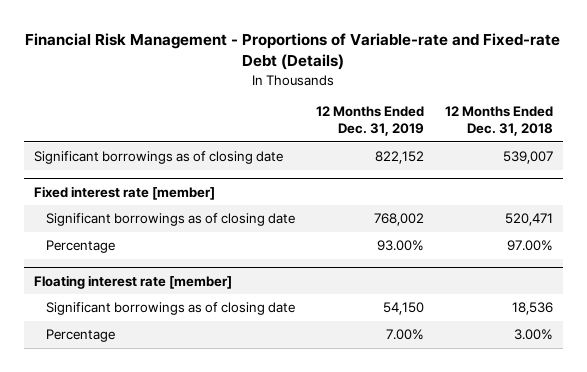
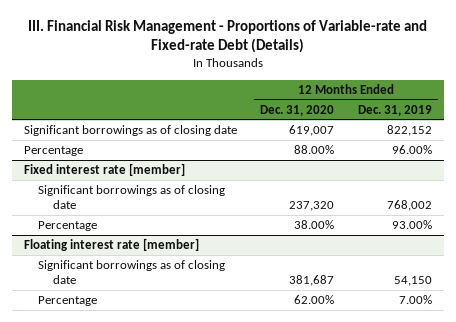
[25,33,561,71] Financial Risk Management - Proportions of Variable-rate and Fixed-rate Debt (Details) -> [27,19,427,54] III. Financial Risk Management - Proportions of Variable-rate and Fixed-rate Debt (Details)
[444,106,553,137] 12 Months Ended Dec. 31, 2018 -> none
none -> [260,104,335,116] Dec. 31, 2020
none -> [23,146,83,157] Percentage

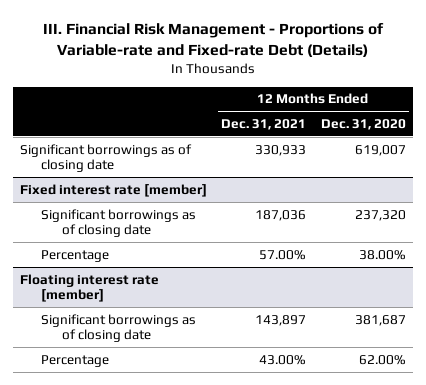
[358,104,433,116] Dec. 31, 2019 -> none
none -> [221,119,307,131] Dec. 31, 2021
[23,146,83,157] Percentage -> none

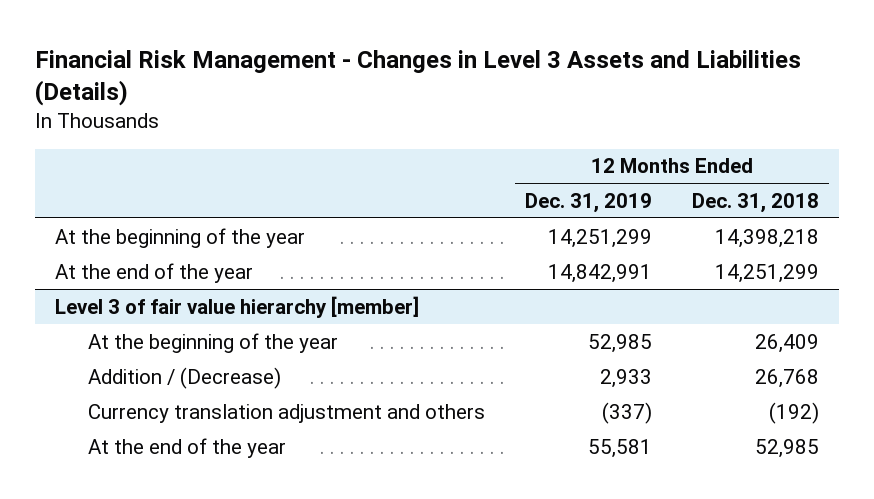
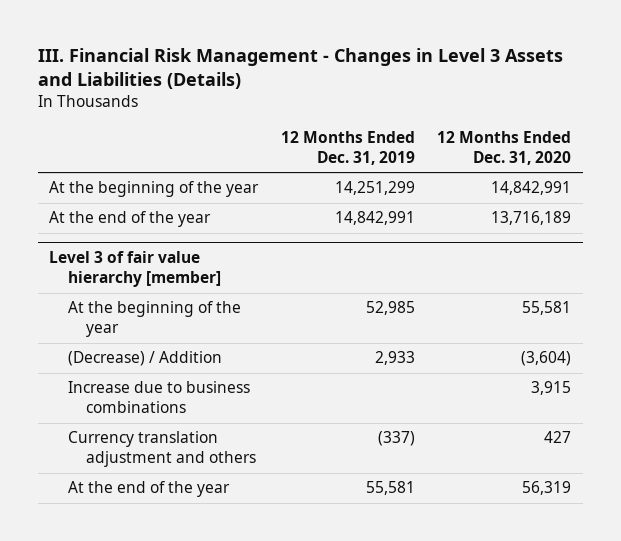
[35,49,802,106] Financial Risk Management - Changes in Level 3 Assets and Liabilities (Details) -> [37,48,563,90] III. Financial Risk Management - Changes in Level 3 Assets and Liabilities (Details)
[691,192,819,213] Dec. 31, 2018 -> none
none -> [437,131,572,166] 12 Months Ended Dec. 31, 2020
[87,366,281,389] Addition / (Decrease) -> [67,351,222,367] (Decrease) / Addition
none -> [67,381,250,414] Increase due to business combinations

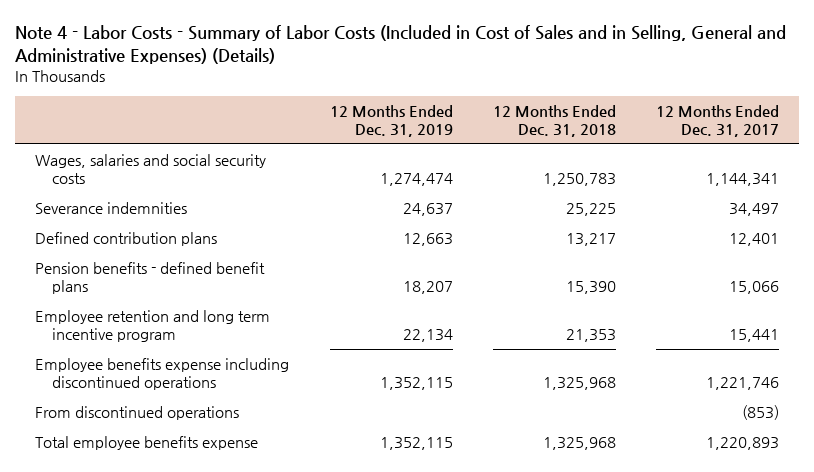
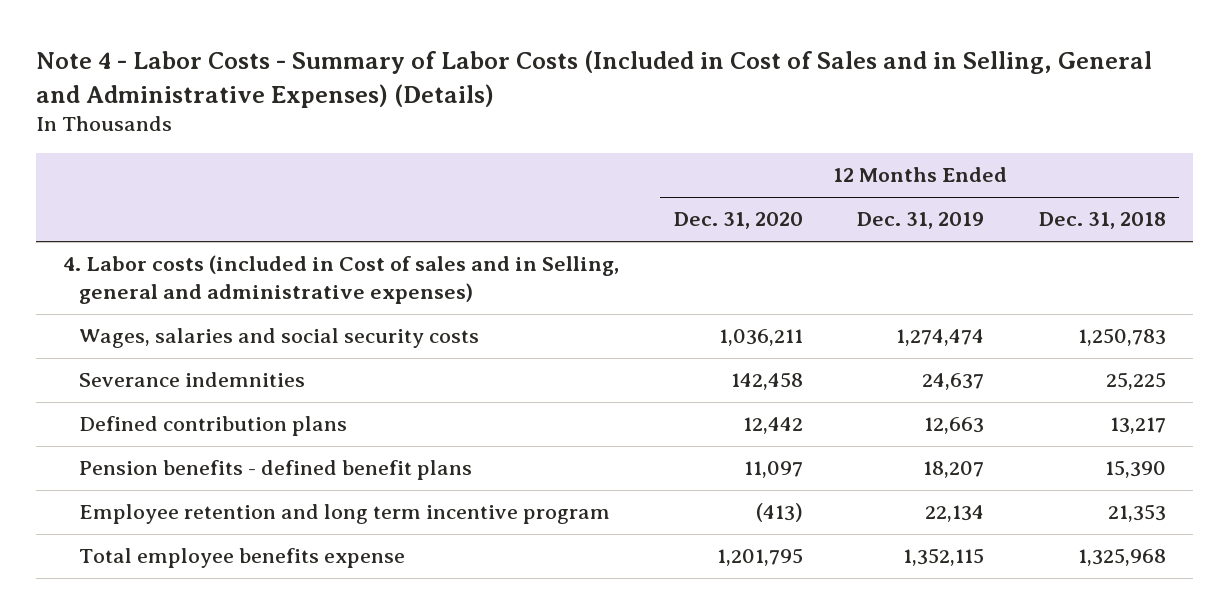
[655,105,779,138] 12 Months Ended Dec. 31, 2017 -> none
none -> [673,212,803,230] Dec. 31, 2020
none -> [63,255,620,304] 4. Labor costs (included in Cost of sales and in Selling, general and administrative expenses)
[35,358,290,391] Employee benefits expense including discontinued operations -> none
[35,406,240,421] From discontinued operations -> none

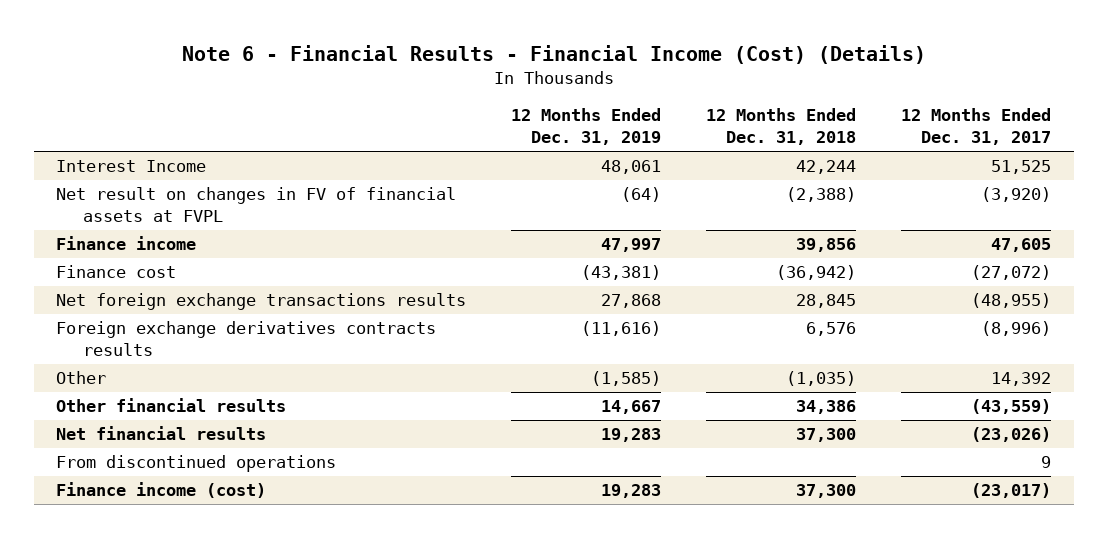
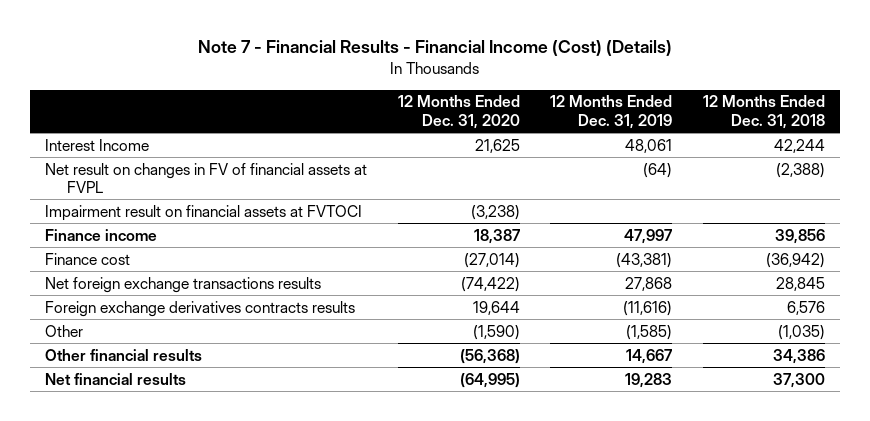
[181,44,926,64] Note 6 - Financial Results - Financial Income (Cost) (Details) -> [197,40,672,57] Note 7 - Financial Results - Financial Income (Cost) (Details)
[901,108,1052,146] 12 Months Ended Dec. 31, 2017 -> none
none -> [397,95,520,129] 12 Months Ended Dec. 31, 2020
none -> [44,204,362,221] Impairment result on financial assets at FVTOCI
[56,455,337,473] From discontinued operations -> none
[56,482,267,499] Finance income (cost) -> none

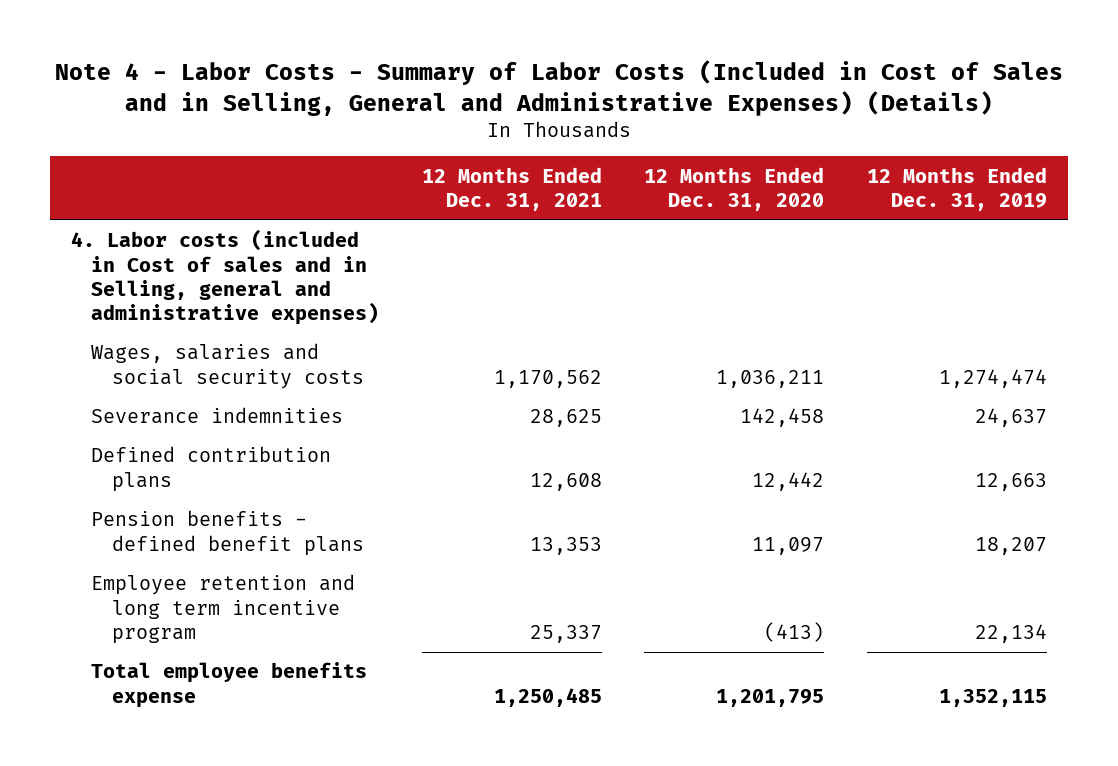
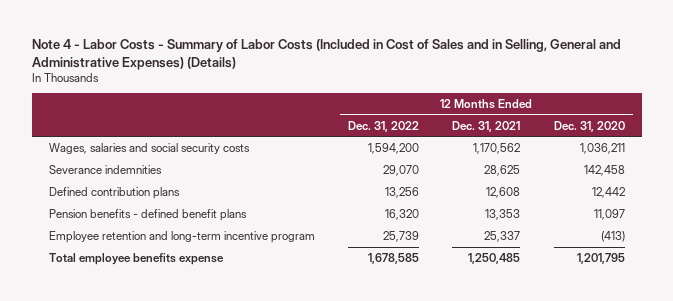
[866,166,1047,212] 12 Months Ended Dec. 31, 2019 -> none
none -> [348,120,420,132] Dec. 31, 2022
[71,229,380,326] 4. Labor costs (included in Cost of sales and in Selling, general and administrative expenses) -> none
[91,574,356,645] Employee retention and long term incentive program -> [48,230,315,243] Employee retention and long-term incentive program

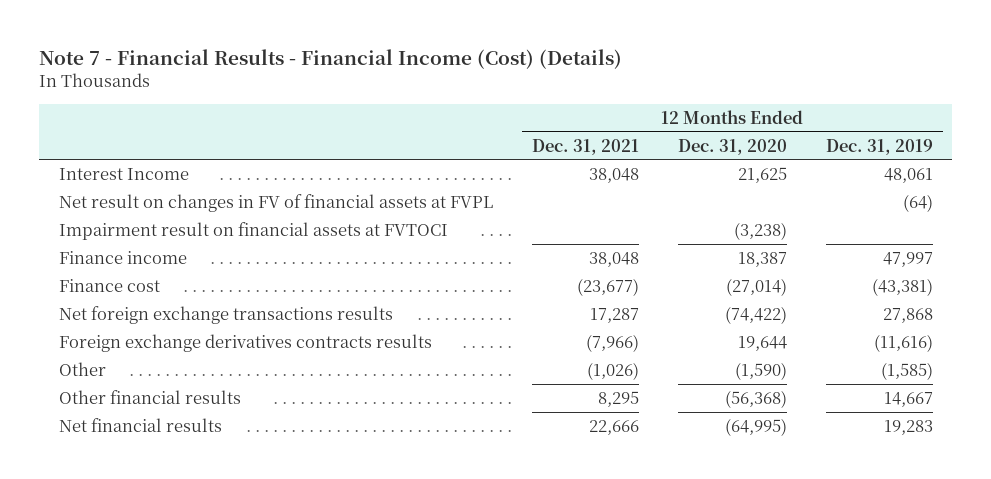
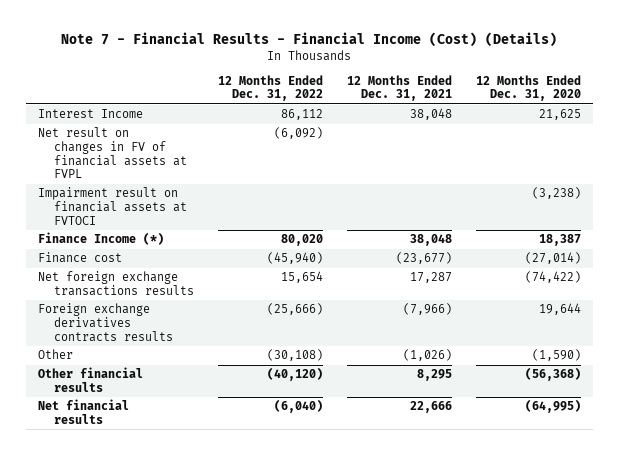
[825,138,933,155] Dec. 31, 2019 -> none
none -> [218,74,324,102] 12 Months Ended Dec. 31, 2022
[58,250,187,264] Finance income -> [38,232,165,246] Finance Income (*)

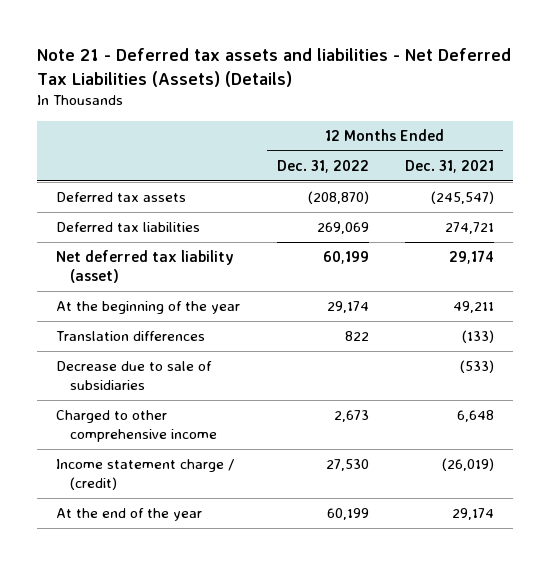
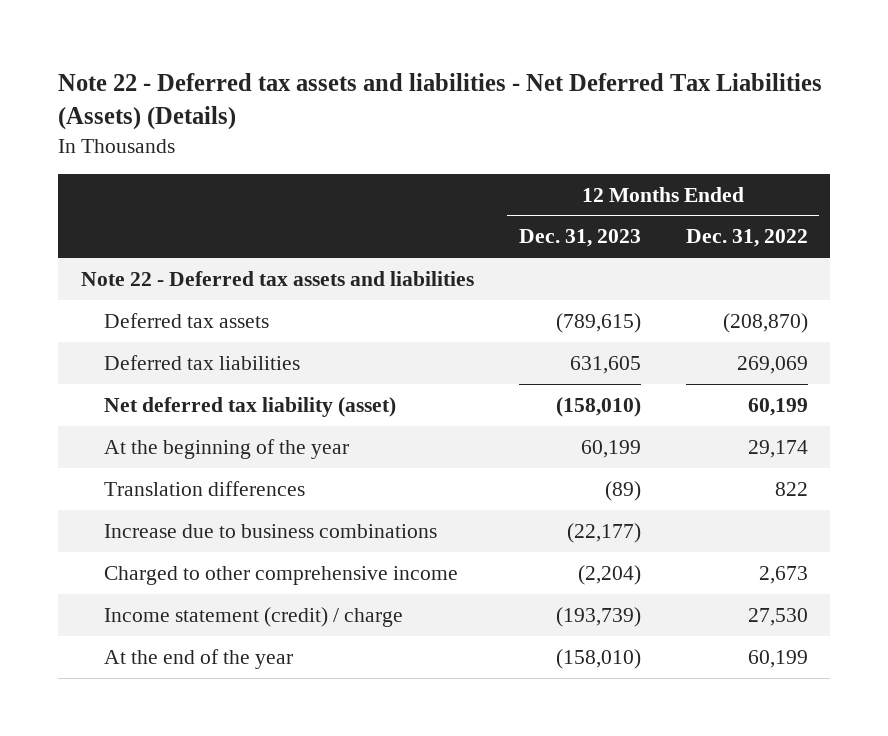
[37,48,512,87] Note 21 - Deferred tax assets and liabilities - Net Deferred Tax Liabilities (Assets) (Details) -> [58,73,823,131] Note 22 - Deferred tax assets and liabilities - Net Deferred Tax Liabilities (Assets) (Details)
[405,159,495,173] Dec. 31, 2021 -> none
none -> [518,229,641,248] Dec. 31, 2023
none -> [80,270,474,286] Note 22 - Deferred tax assets and liabilities
[55,361,212,391] Decrease due to sale of subsidiaries -> none
none -> [104,523,438,538] Increase due to business combinations
[55,459,234,491] Income statement charge / (credit) -> [104,606,404,627] Income statement (credit) / charge

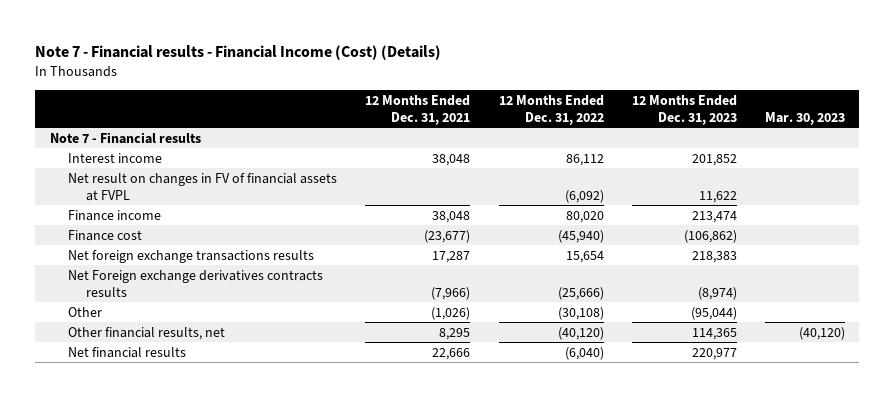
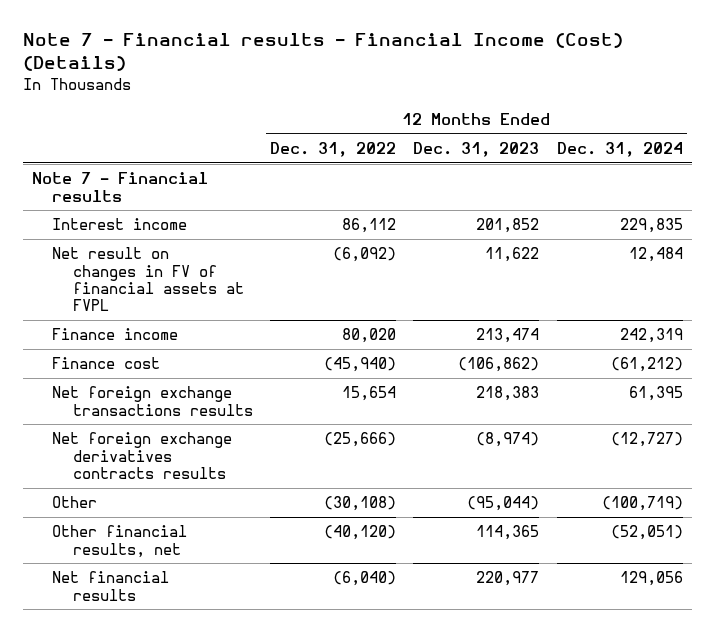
[365,94,471,125] 12 Months Ended Dec. 31, 2021 -> none
[765,111,846,125] Mar. 30, 2023 -> none
none -> [556,141,683,157] Dec. 31, 2024
[68,269,324,297] Net Foreign exchange derivatives contracts results -> [52,432,233,479] Net foreign exchange derivatives contracts results

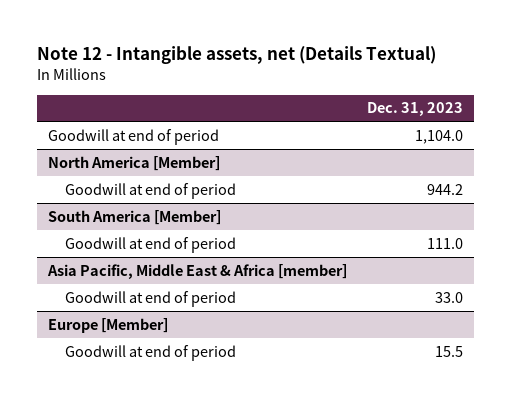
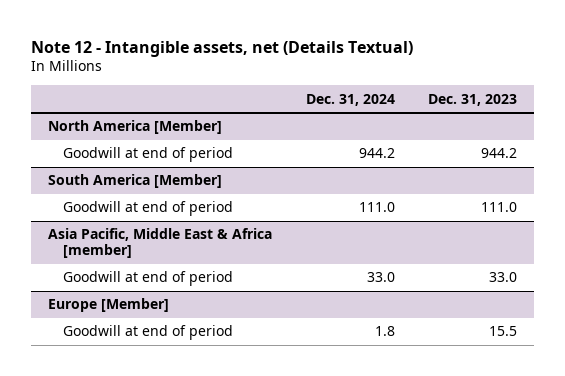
none -> [305,93,395,106] Dec. 31, 2024
[47,128,219,145] Goodwill at end of period -> none

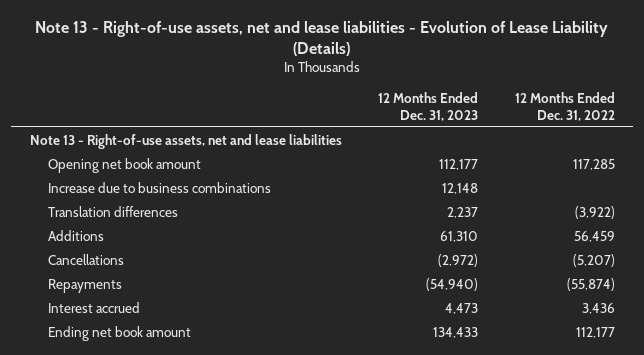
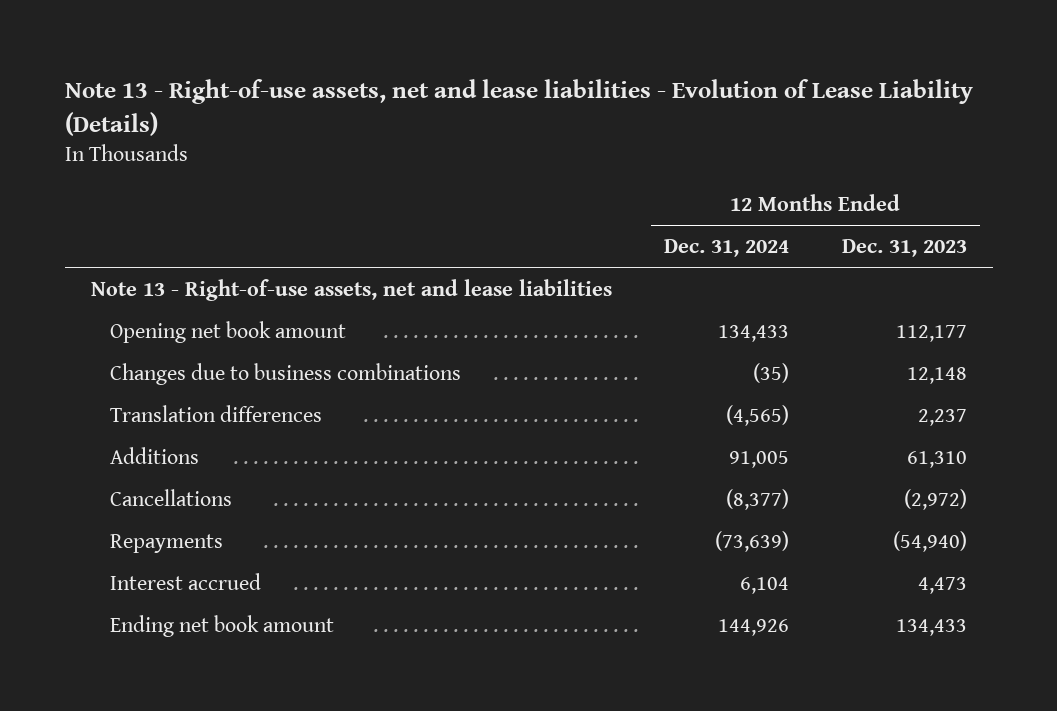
[514,91,615,121] 12 Months Ended Dec. 31, 2022 -> none
none -> [664,238,790,257] Dec. 31, 2024
[48,181,272,193] Increase due to business combinations -> [110,362,462,385] Changes due to business combinations

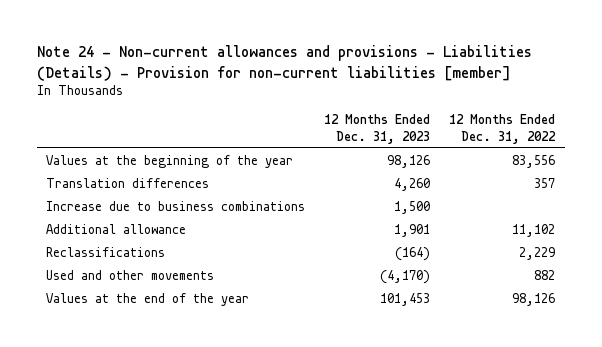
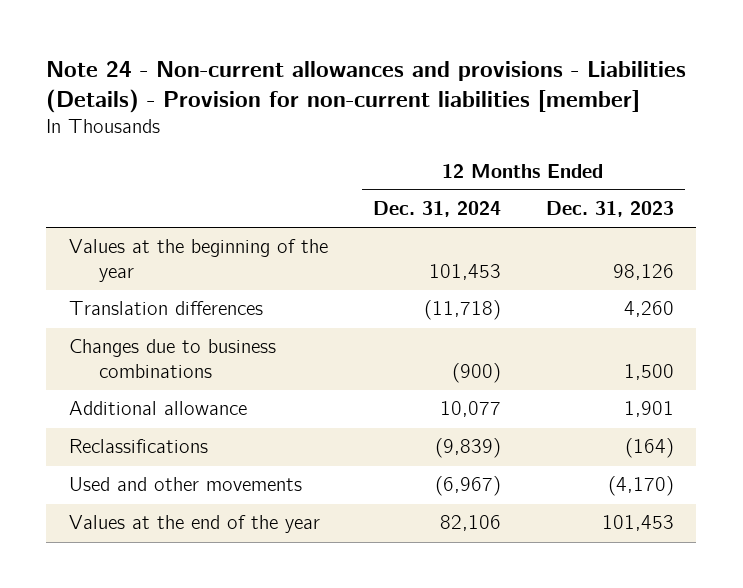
[449,114,557,145] 12 Months Ended Dec. 31, 2022 -> none
none -> [372,201,501,218] Dec. 31, 2024
[46,200,306,211] Increase due to business combinations -> [68,339,276,379] Changes due to business combinations

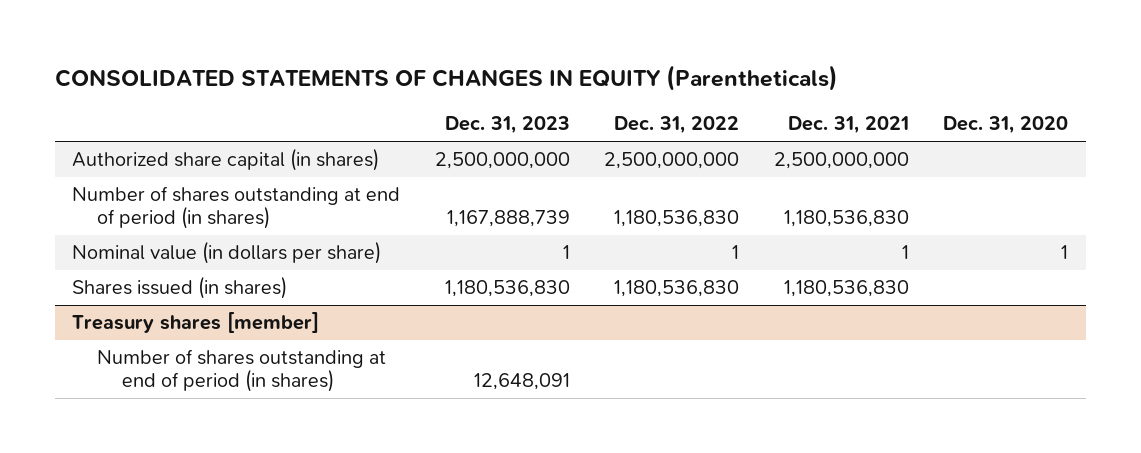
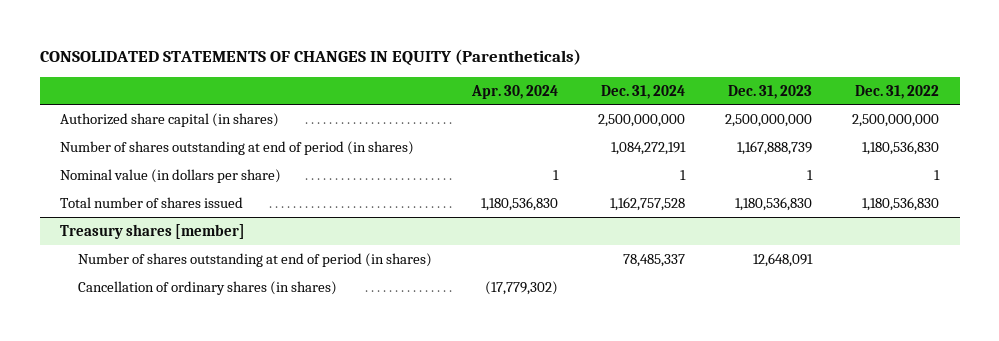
[787,116,909,135] Dec. 31, 2021 -> none
[943,116,1069,135] Dec. 31, 2020 -> none
none -> [470,84,558,99] Apr. 30, 2024
none -> [600,84,685,99] Dec. 31, 2024
[72,276,288,300] Shares issued (in shares) -> [59,196,243,208] Total number of shares issued
none -> [77,280,337,295] Cancellation of ordinary shares (in shares)

